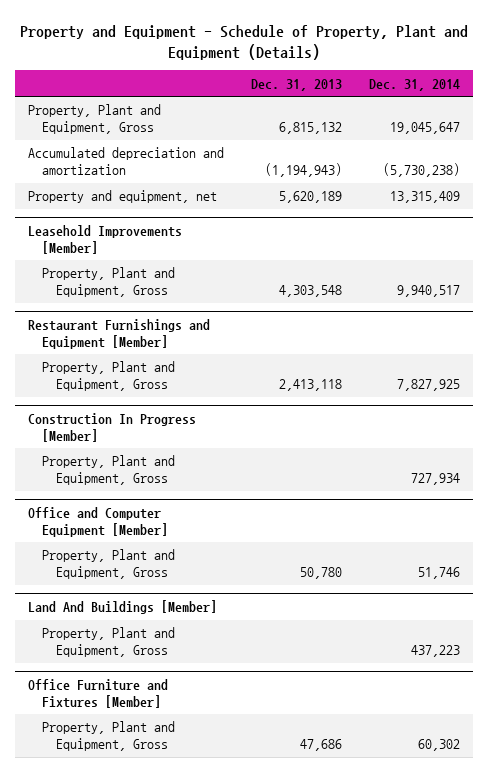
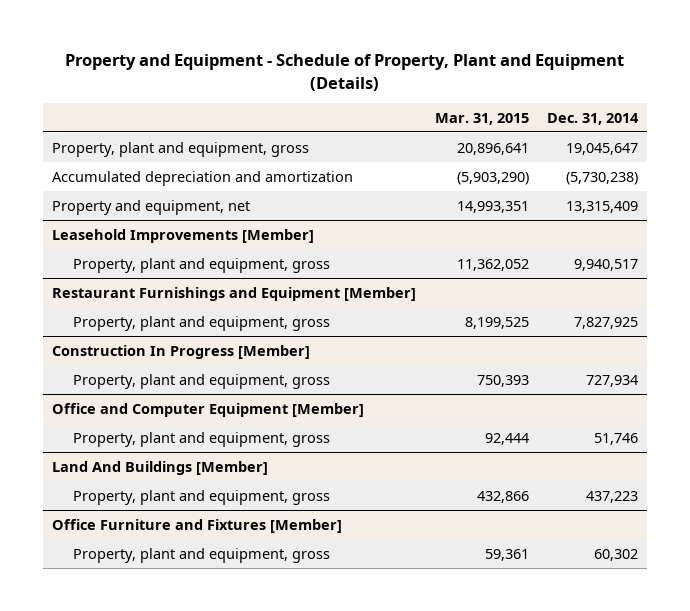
[251,78,343,91] Dec. 31, 2013 -> none
none -> [434,112,529,125] Mar. 31, 2015
[28,104,162,135] Property, Plant and Equipment, Gross -> [52,141,310,157] Property, plant and equipment, gross
[42,267,176,298] Property, Plant and Equipment, Gross -> [72,257,330,273] Property, plant and equipment, gross
[42,361,176,392] Property, Plant and Equipment, Gross -> [72,315,330,331] Property, plant and equipment, gross
[42,455,176,486] Property, Plant and Equipment, Gross -> [72,373,330,389] Property, plant and equipment, gross
[42,549,176,580] Property, Plant and Equipment, Gross -> [72,431,330,447] Property, plant and equipment, gross
[42,627,176,658] Property, Plant and Equipment, Gross -> [72,489,330,505] Property, plant and equipment, gross
[42,721,176,752] Property, Plant and Equipment, Gross -> [72,547,330,563] Property, plant and equipment, gross

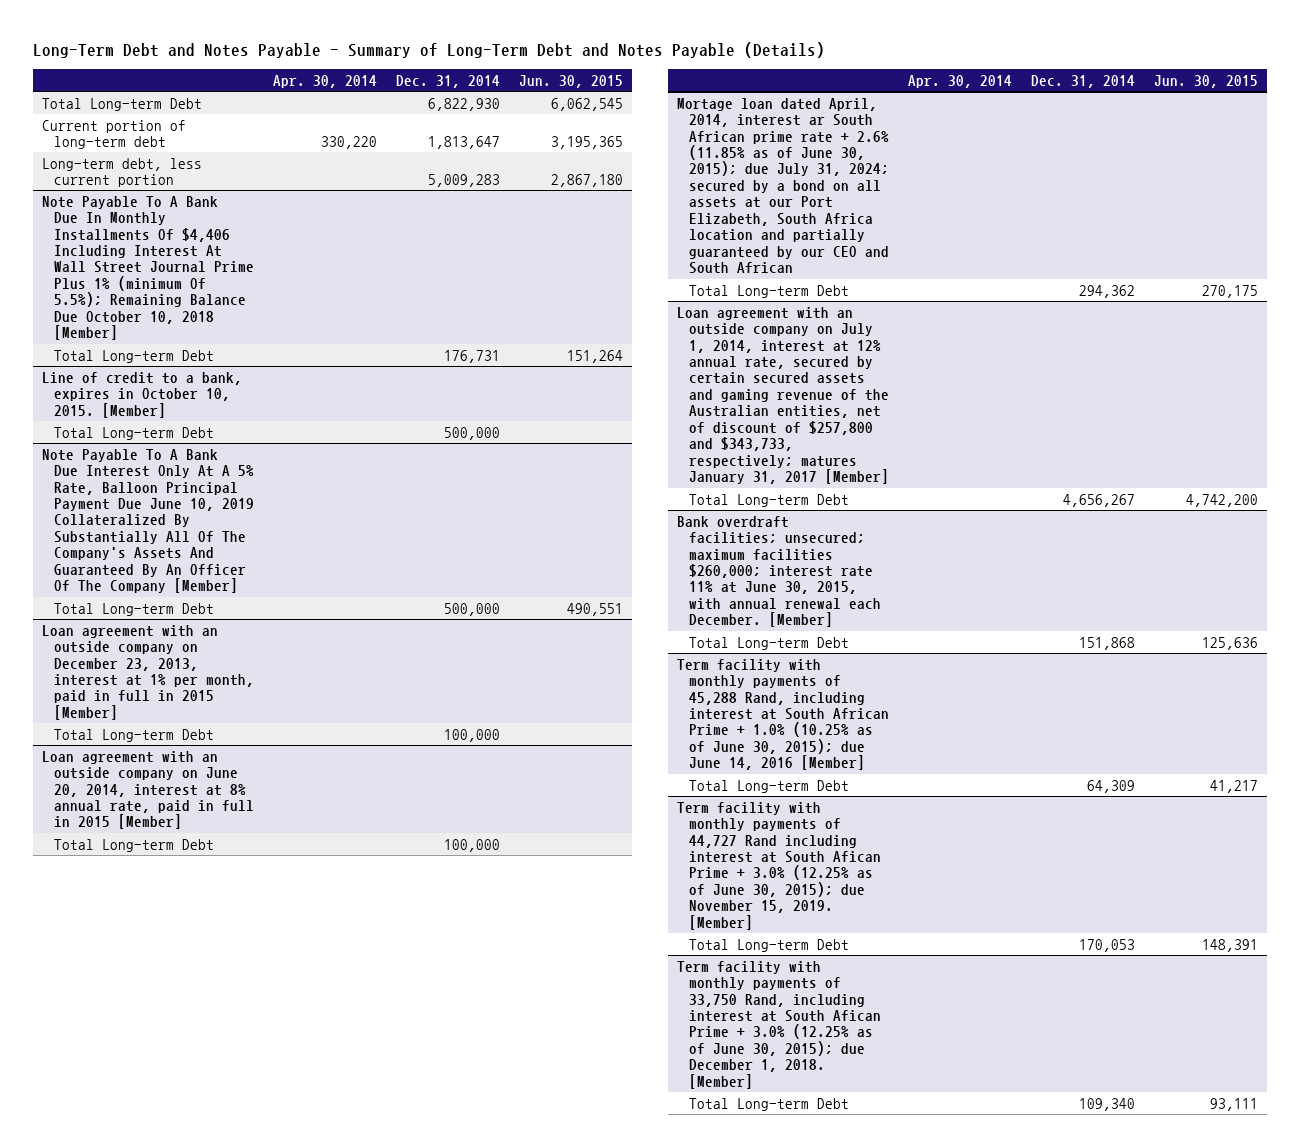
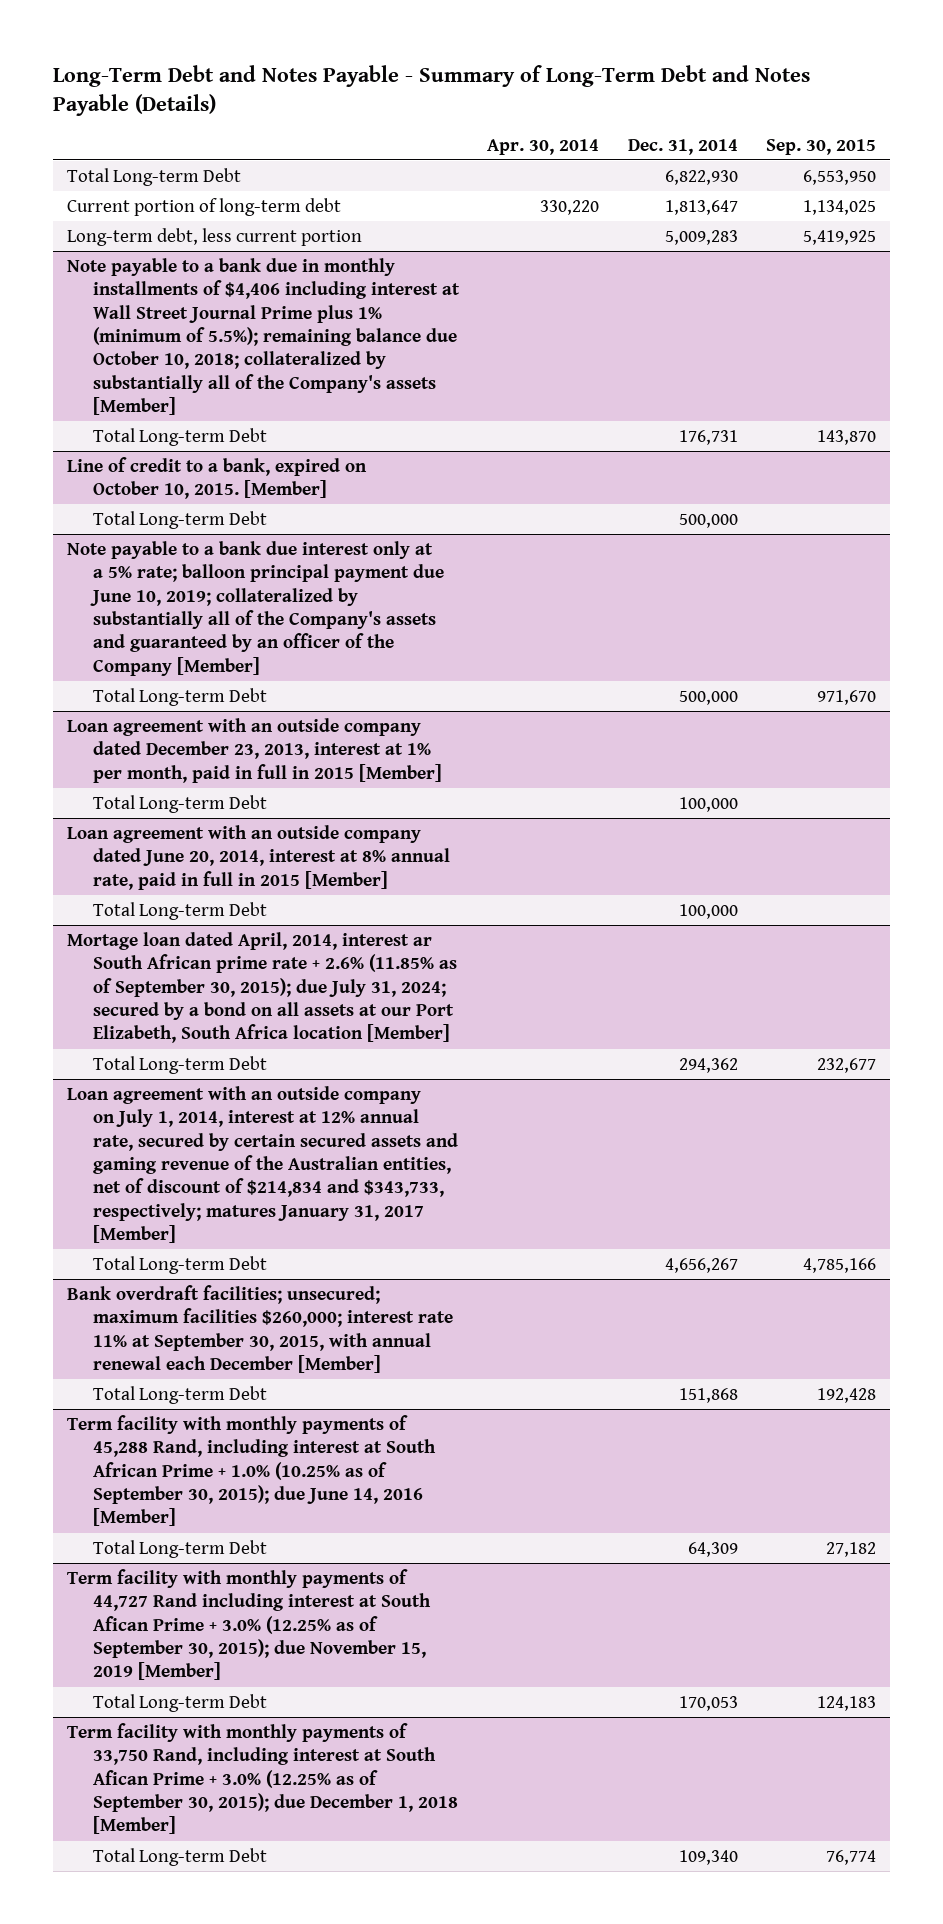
[518,74,623,88] Jun. 30, 2015 -> none
none -> [766,138,877,155] Sep. 30, 2015
[42,195,255,341] Note Payable To A Bank Due In Monthly Installments Of $4,406 Including Interest At Wall Street Journal Prime Plus 1% (minimum Of 5.5%); Remaining Balance Due October 10, 2018 [Member] -> [66,257,460,416] Note payable to a bank due in monthly installments of $4,406 including interest at Wall Street Journal Prime plus 1% (minimum of 5.5%); remaining balance due October 10, 2018; collateralized by substantially all of the Company's assets [Member]
[42,371,243,418] Line of credit to a bank, expires in October 10, 2015. [Member] -> [66,456,367,500] Line of credit to a bank, expired on October 10, 2015. [Member]
[42,448,255,594] Note Payable To A Bank Due Interest Only At A 5% Rate, Balloon Principal Payment Due June 10, 2019 Collateralized By Substantially All Of The Company's Assets And Guaranteed By An Officer Of The Company [Member] -> [66,540,444,676] Note payable to a bank due interest only at a 5% rate; balloon principal payment due June 10, 2019; collateralized by substantially all of the Company's assets and guaranteed by an officer of the Company [Member]
[42,624,255,720] Loan agreement with an outside company on December 23, 2013, interest at 1% per month, paid in full in 2015 [Member] -> [66,717,442,783] Loan agreement with an outside company dated December 23, 2013, interest at 1% per month, paid in full in 2015 [Member]
[42,750,255,830] Loan agreement with an outside company on June 20, 2014, interest at 8% annual rate, paid in full in 2015 [Member] -> [66,824,450,890] Loan agreement with an outside company dated June 20, 2014, interest at 8% annual rate, paid in full in 2015 [Member]
[677,97,890,275] Mortage loan dated April, 2014, interest ar South African prime rate + 2.6% (11.85% as of June 30, 2015); due July 31, 2024; secured by a bond on all assets at our Port Elizabeth, South Africa location and partially guaranteed by our CEO and South African -> [66,931,457,1044] Mortage loan dated April, 2014, interest ar South African prime rate + 2.6% (11.85% as of September 30, 2015); due July 31, 2024; secured by a bond on all assets at our Port Elizabeth, South Africa location [Member]
[677,306,890,485] Loan agreement with an outside company on July 1, 2014, interest at 12% annual rate, secured by certain secured assets and gaming revenue of the Australian entities, net of discount of $257,800 and $343,733, respectively; matures January 31, 2017 [Member] -> [66,1085,458,1244] Loan agreement with an outside company on July 1, 2014, interest at 12% annual rate, secured by certain secured assets and gaming revenue of the Australian entities, net of discount of $214,834 and $343,733, respectively; matures January 31, 2017 [Member]
[677,515,882,628] Bank overdraft facilities; unsecured; maximum facilities $260,000; interest rate 11% at June 30, 2015, with annual renewal each December. [Member] -> [66,1284,453,1374] Bank overdraft facilities; unsecured; maximum facilities $260,000; interest rate 11% at September 30, 2015, with annual renewal each December [Member]
[677,658,890,771] Term facility with monthly payments of 45,288 Rand, including interest at South African Prime + 1.0% (10.25% as of June 30, 2015); due June 14, 2016 [Member] -> [66,1414,436,1527] Term facility with monthly payments of 45,288 Rand, including interest at South African Prime + 1.0% (10.25% as of September 30, 2015); due June 14, 2016 [Member]
[677,801,882,930] Term facility with monthly payments of 44,727 Rand including interest at South Afican Prime + 3.0% (12.25% as of June 30, 2015); due November 15, 2019. [Member] -> [66,1568,431,1681] Term facility with monthly payments of 44,727 Rand including interest at South Afican Prime + 3.0% (12.25% as of September 30, 2015); due November 15, 2019 [Member]
[677,960,882,1089] Term facility with monthly payments of 33,750 Rand, including interest at South Afican Prime + 3.0% (12.25% as of June 30, 2015); due December 1, 2018. [Member] -> [66,1722,458,1835] Term facility with monthly payments of 33,750 Rand, including interest at South Afican Prime + 3.0% (12.25% as of September 30, 2015); due December 1, 2018 [Member]

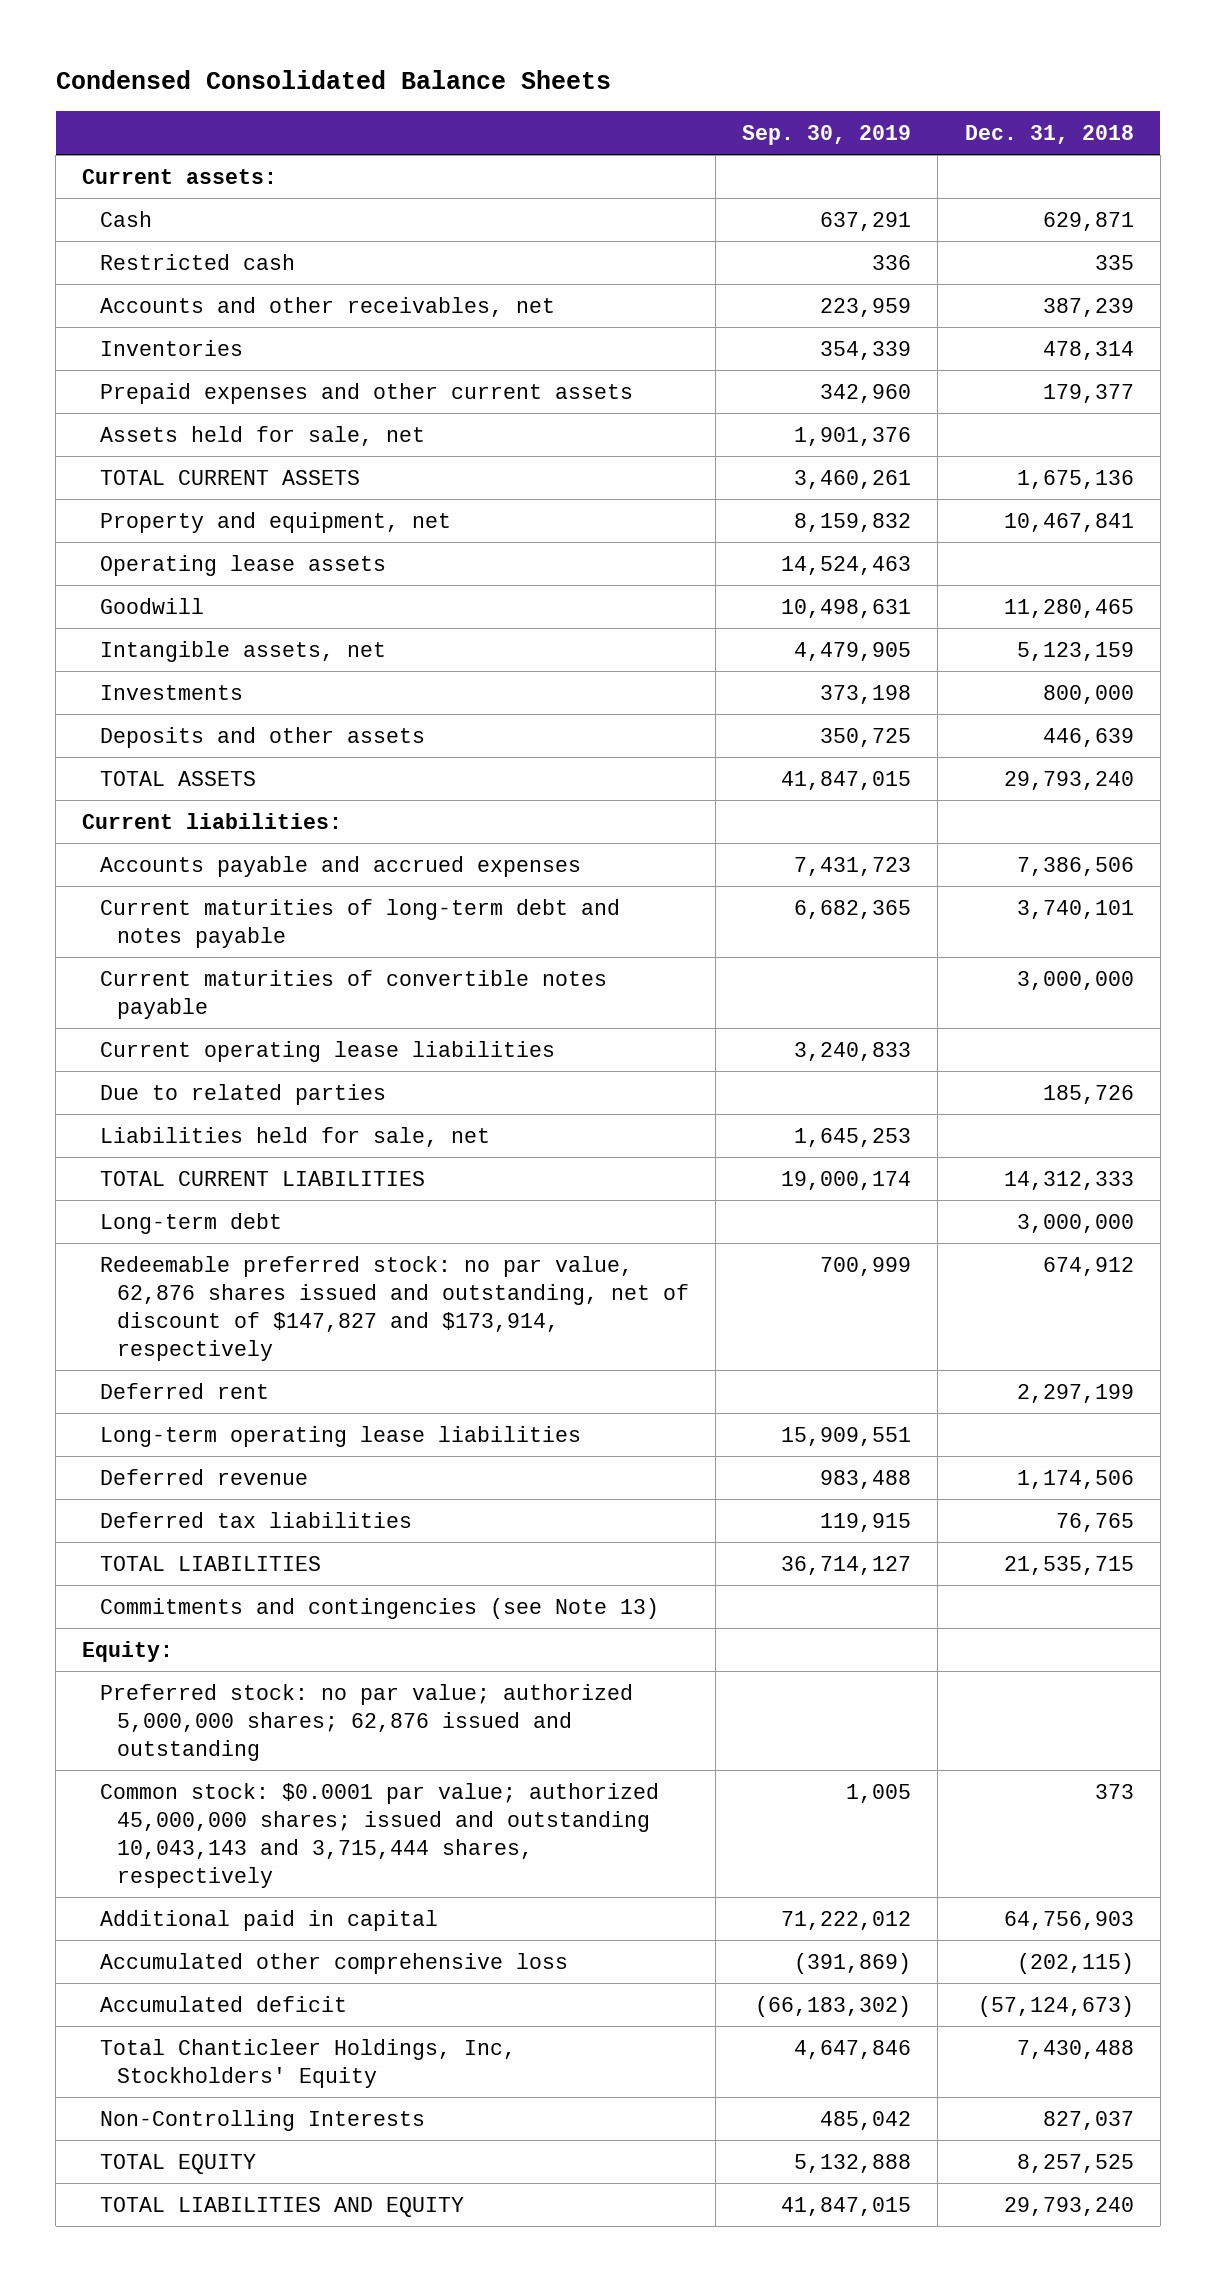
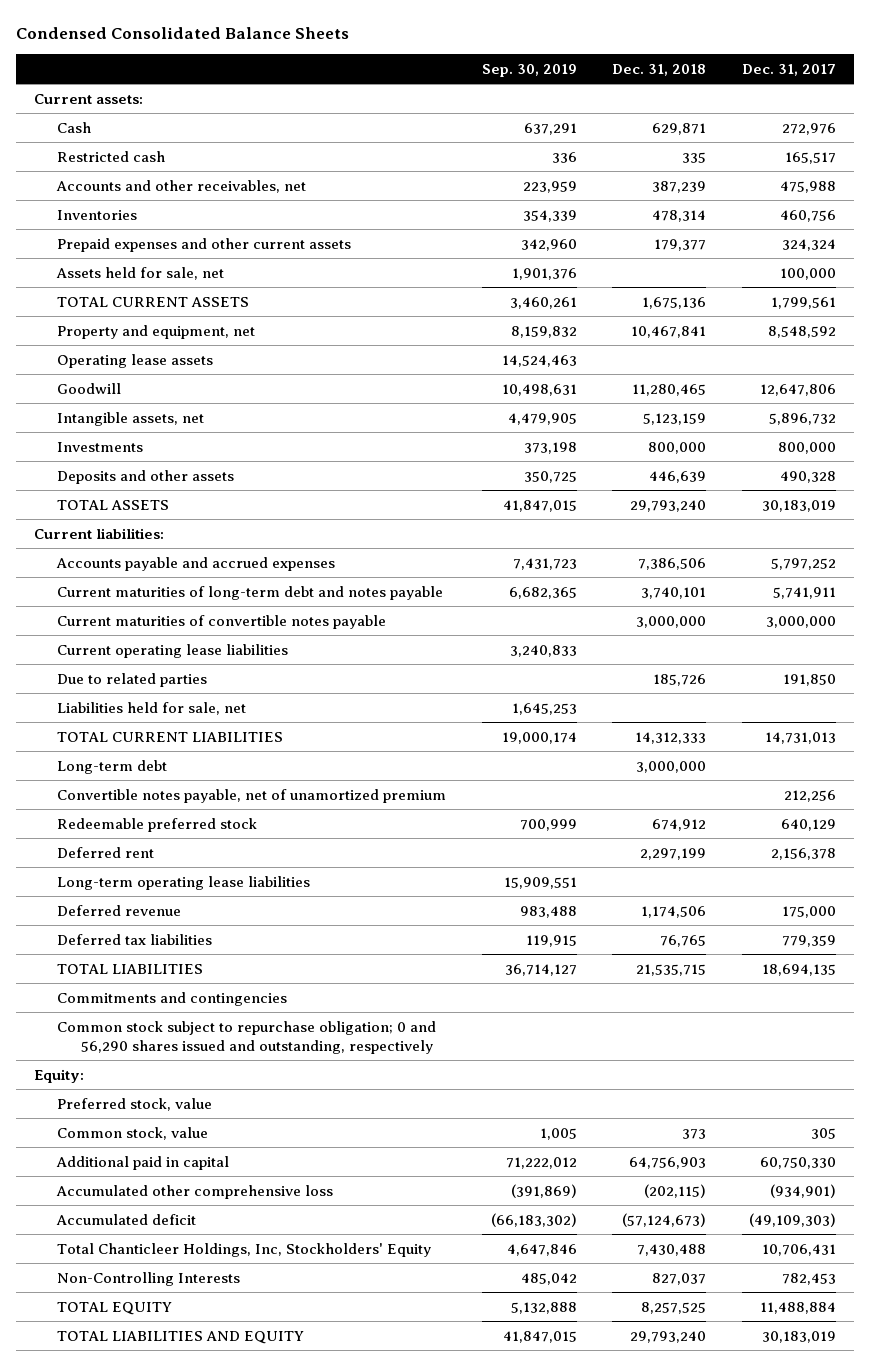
none -> [741,63,836,76] Dec. 31, 2017
none -> [57,788,447,803] Convertible notes payable, net of unamortized premium
[99,1255,689,1361] Redeemable preferred stock: no par value, 62,876 shares issued and outstanding, net of discount of $147,827 and $173,914, respectively -> [57,817,258,832] Redeemable preferred stock
[99,1597,659,1619] Commitments and contingencies (see Note 13) -> [57,991,288,1006] Commitments and contingencies
none -> [57,1020,437,1054] Common stock subject to repurchase obligation; 0 and 56,290 shares issued and outstanding, respectively
[99,1683,633,1761] Preferred stock: no par value; authorized 5,000,000 shares; 62,876 issued and outstanding -> [57,1097,213,1111] Preferred stock, value
[99,1782,659,1888] Common stock: $0.0001 par value; authorized 45,000,000 shares; issued and outstanding 10,043,143 and 3,715,444 shares, respectively -> [57,1126,209,1140] Common stock, value

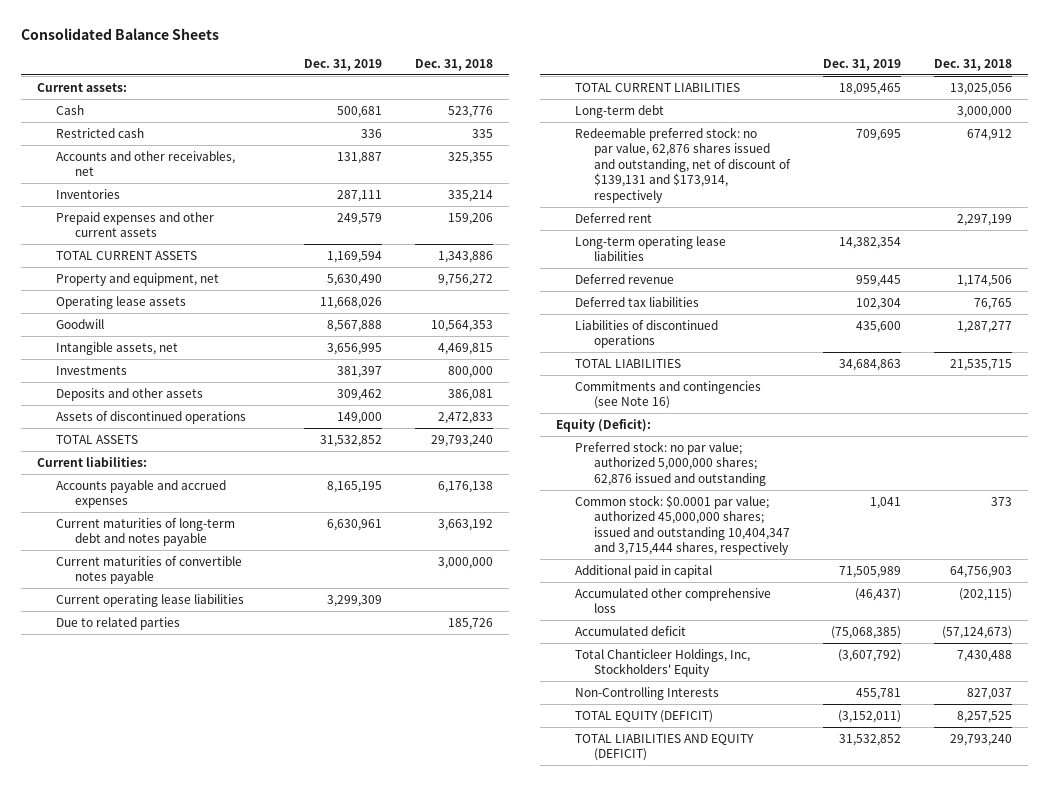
[15,27,349,40] Condensed Consolidated Balance Sheets -> [20,27,219,40] Consolidated Balance Sheets
[481,63,577,77] Sep. 30, 2019 -> none
[741,63,836,76] Dec. 31, 2017 -> none
none -> [304,58,383,71] Dec. 31, 2019
[652,122,707,135] 629,871 -> [447,105,493,118] 523,776
[56,266,225,280] Assets held for sale, net -> none
[652,180,707,193] 387,239 -> [447,151,493,164] 325,355
[652,209,707,222] 478,314 -> [447,189,493,202] 335,214
[654,238,707,251] 179,377 -> [447,212,493,225] 159,206
[642,296,707,309] 1,675,136 -> [437,250,493,263] 1,343,886
[631,325,707,338] 10,467,841 -> [437,273,493,286] 9,756,272
[632,383,707,396] 11,280,465 -> [430,319,493,332] 10,564,353
[643,412,707,425] 5,123,159 -> [437,342,493,355] 4,469,815
[649,470,707,483] 446,639 -> [447,388,493,401] 386,081
none -> [56,410,247,424] Assets of discontinued operations
[638,557,707,570] 7,386,506 -> [437,480,493,493] 6,176,138
[641,586,707,599] 3,740,101 -> [437,518,493,531] 3,663,192
[57,701,247,715] Liabilities held for sale, net -> none
[635,731,707,744] 14,312,333 -> [949,82,1012,95] 13,025,056
[57,788,447,803] Convertible notes payable, net of unamortized premium -> none
[57,817,258,832] Redeemable preferred stock -> [575,126,792,203] Redeemable preferred stock: no par value, 62,876 shares issued and outstanding, net of discount of $139,131 and $173,914, respectively
none -> [575,319,719,349] Liabilities of discontinued operations
[57,1020,437,1054] Common stock subject to repurchase obligation; 0 and 56,290 shares issued and outstanding, respectively -> none
[57,991,288,1006] Commitments and contingencies -> [575,380,762,410] Commitments and contingencies (see Note 16)
[33,1068,84,1083] Equity: -> [556,418,652,432] Equity (Deficit):
[57,1097,213,1111] Preferred stock, value -> [575,440,767,486] Preferred stock: no par value; authorized 5,000,000 shares; 62,876 issued and outstanding
[57,1126,209,1140] Common stock, value -> [575,494,791,556] Common stock: $0.0001 par value; authorized 45,000,000 shares; issued and outstanding 10,404,347 and 3,715,444 shares, respectively
[57,1301,173,1315] TOTAL EQUITY -> [575,709,714,723] TOTAL EQUITY (DEFICIT)
[57,1330,305,1344] TOTAL LIABILITIES AND EQUITY -> [575,733,755,762] TOTAL LIABILITIES AND EQUITY (DEFICIT)

